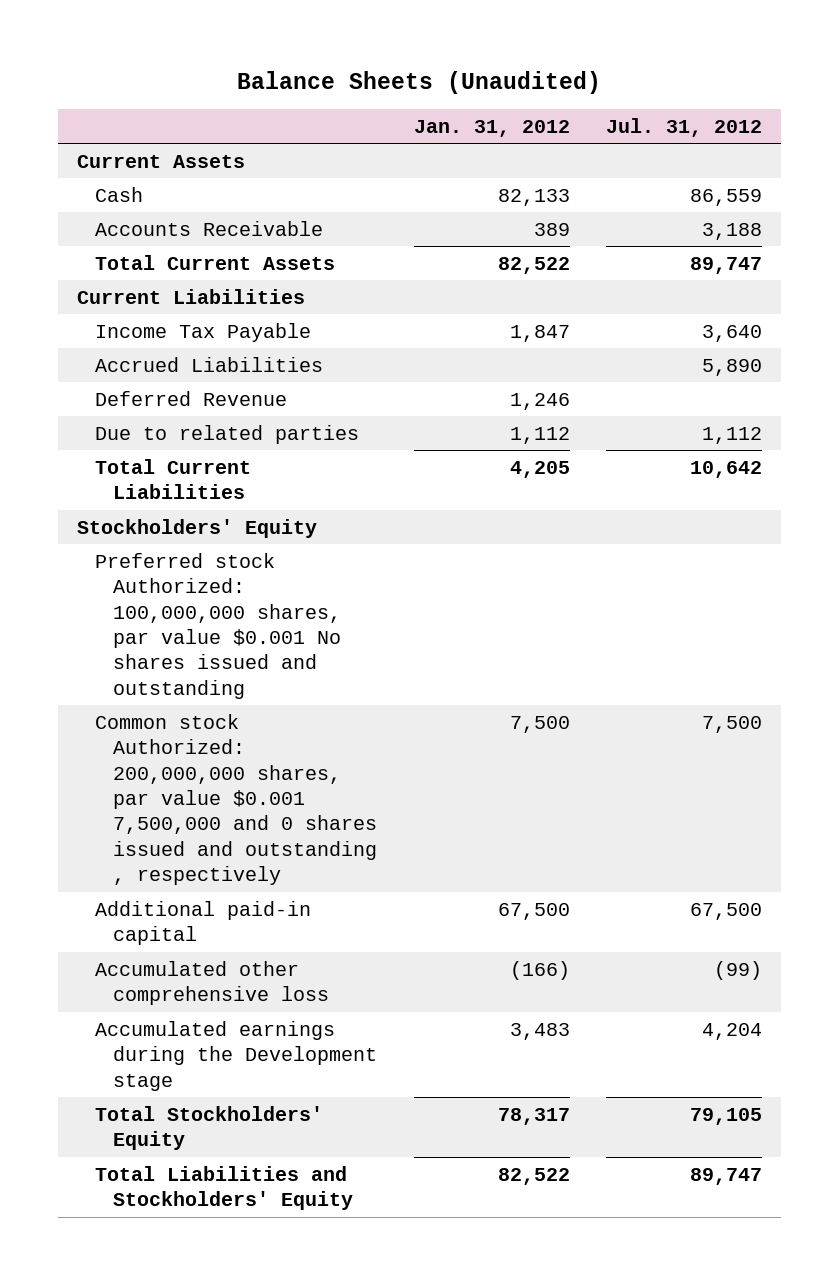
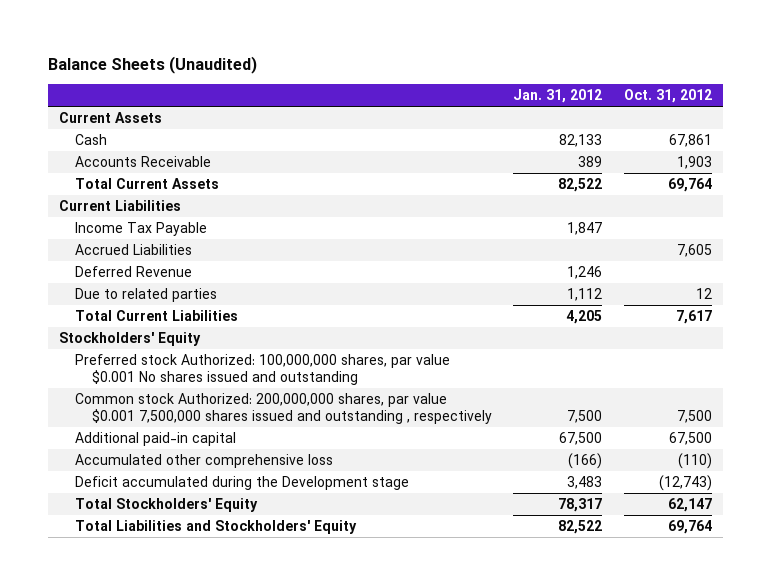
[606,117,763,137] Jul. 31, 2012 -> none
none -> [624,89,713,104] Oct. 31, 2012
[94,713,377,886] Common stock Authorized: 200,000,000 shares, par value $0.001 7,500,000 and 0 shares issued and outstanding , respectively -> [75,393,492,425] Common stock Authorized: 200,000,000 shares, par value $0.001 7,500,000 shares issued and outstanding , respectively
[94,1020,377,1091] Accumulated earnings during the Development stage -> [75,476,410,491] Deficit accumulated during the Development stage

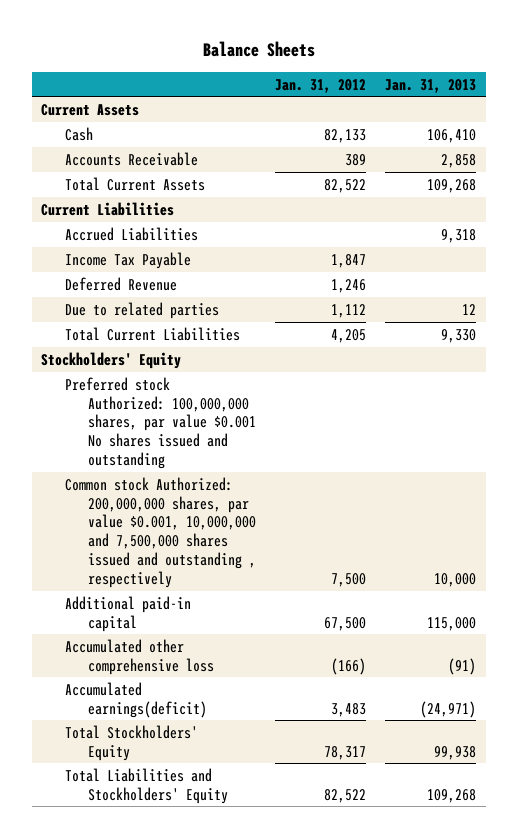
[48,55,258,74] Balance Sheets (Unaudited) -> [202,41,315,58] Balance Sheets
[624,89,713,104] Oct. 31, 2012 -> none
none -> [385,78,477,93] Jan. 31, 2013
[75,222,208,237] Income Tax Payable -> [64,251,191,269] Income Tax Payable
[75,393,492,425] Common stock Authorized: 200,000,000 shares, par value $0.001 7,500,000 shares issued and outstanding , respectively -> [64,476,257,588] Common stock Authorized: 200,000,000 shares, par value $0.001, 10,000,000 and 7,500,000 shares issued and outstanding , respectively
[75,476,410,491] Deficit accumulated during the Development stage -> [64,681,208,718] Accumulated earnings(deficit)

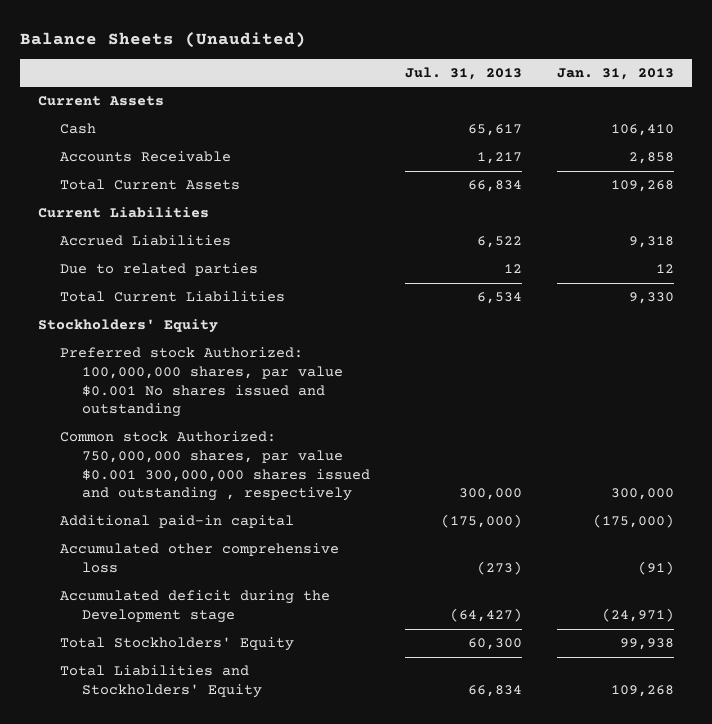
[202,41,315,58] Balance Sheets -> [20,31,307,48] Balance Sheets (Unaudited)
[275,78,367,93] Jan. 31, 2012 -> none
none -> [404,66,522,80] Jul. 31, 2013
[64,251,191,269] Income Tax Payable -> none
[64,276,177,291] Deferred Revenue -> none
[64,476,257,588] Common stock Authorized: 200,000,000 shares, par value $0.001, 10,000,000 and 7,500,000 shares issued and outstanding , respectively -> [59,431,370,502] Common stock Authorized: 750,000,000 shares, par value $0.001 300,000,000 shares issued and outstanding , respectively
[434,572,477,587] 10,000 -> [611,488,675,501] 300,000
[427,616,477,631] 115,000 -> [593,514,675,529] (175,000)
[64,681,208,718] Accumulated earnings(deficit) -> [59,590,330,624] Accumulated deficit during the Development stage

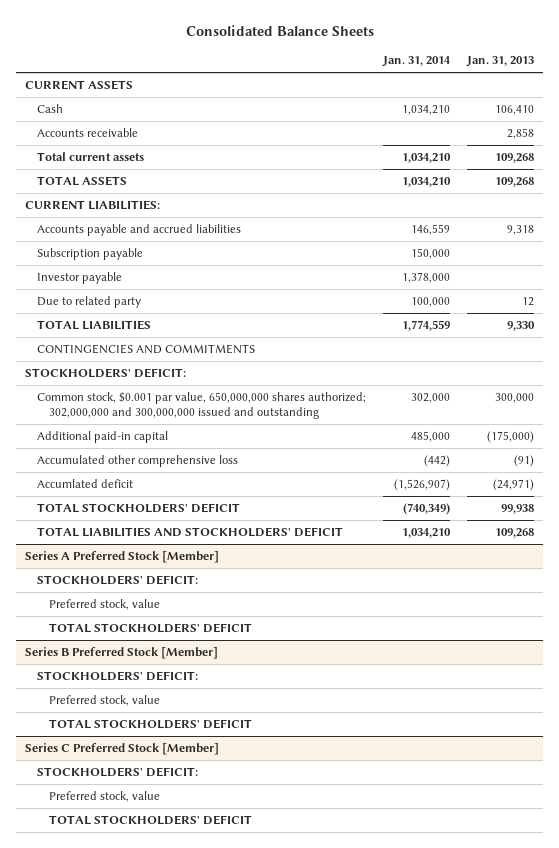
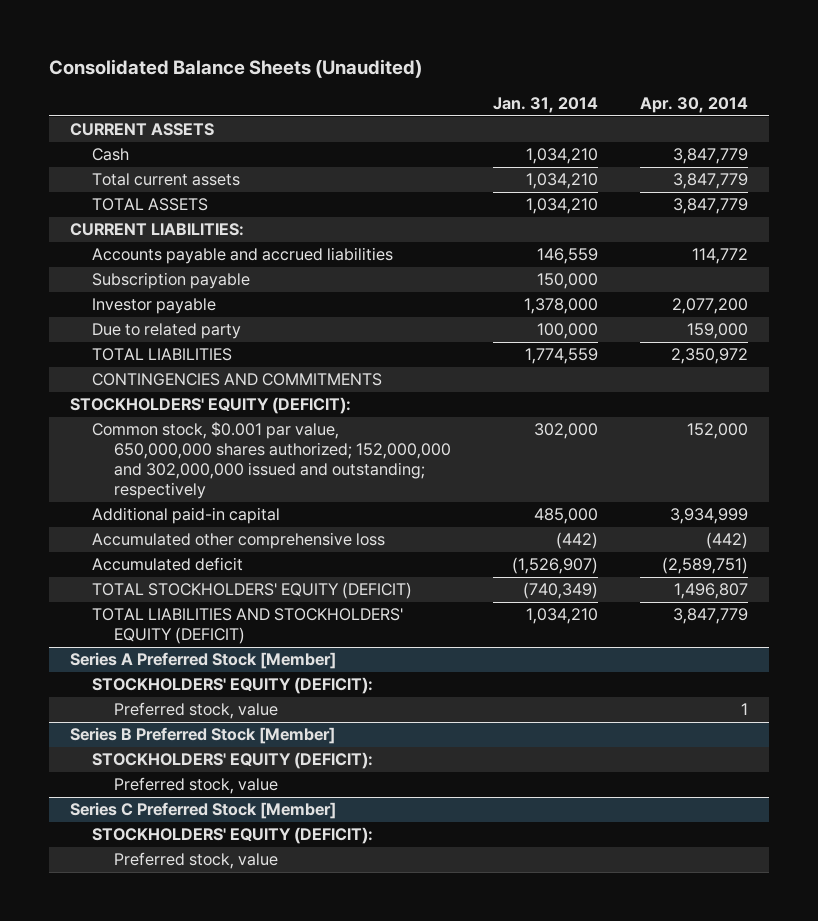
[185,24,374,36] Consolidated Balance Sheets -> [48,59,422,79] Consolidated Balance Sheets (Unaudited)
[466,56,535,68] Jan. 31, 2013 -> none
none -> [640,96,749,113] Apr. 30, 2014
[36,128,138,138] Accounts receivable -> none
[24,368,186,379] STOCKHOLDERS' DEFICIT: -> [69,397,351,415] STOCKHOLDERS' EQUITY (DEFICIT):
[36,392,366,420] Common stock, $0.001 par value, 650,000,000 shares authorized; 302,000,000 and 300,000,000 issued and outstanding -> [92,421,452,499] Common stock, $0.001 par value, 650,000,000 shares authorized; 152,000,000 and 302,000,000 issued and outstanding; respectively
[36,479,133,489] Accumlated deficit -> [92,557,244,572] Accumulated deficit
[36,503,240,514] TOTAL STOCKHOLDERS' DEFICIT -> [92,582,413,600] TOTAL STOCKHOLDERS' EQUITY (DEFICIT)
[36,527,343,538] TOTAL LIABILITIES AND STOCKHOLDERS' DEFICIT -> [92,608,404,645] TOTAL LIABILITIES AND STOCKHOLDERS' EQUITY (DEFICIT)
[36,575,198,586] STOCKHOLDERS' DEFICIT: -> [92,677,374,695] STOCKHOLDERS' EQUITY (DEFICIT):
[49,623,253,634] TOTAL STOCKHOLDERS' DEFICIT -> none
[36,671,198,682] STOCKHOLDERS' DEFICIT: -> [92,752,374,770] STOCKHOLDERS' EQUITY (DEFICIT):
[49,719,253,730] TOTAL STOCKHOLDERS' DEFICIT -> none
[36,767,198,778] STOCKHOLDERS' DEFICIT: -> [92,827,374,845] STOCKHOLDERS' EQUITY (DEFICIT):
[49,815,253,826] TOTAL STOCKHOLDERS' DEFICIT -> none

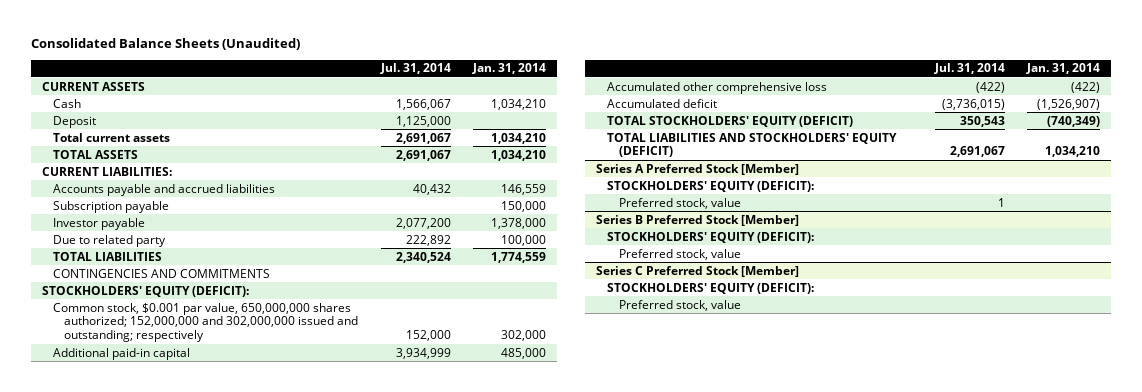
[640,96,749,113] Apr. 30, 2014 -> none
none -> [379,63,451,75] Jul. 31, 2014
none -> [53,115,97,128] Deposit
[556,532,599,550] (442) -> [1070,81,1100,93] (422)

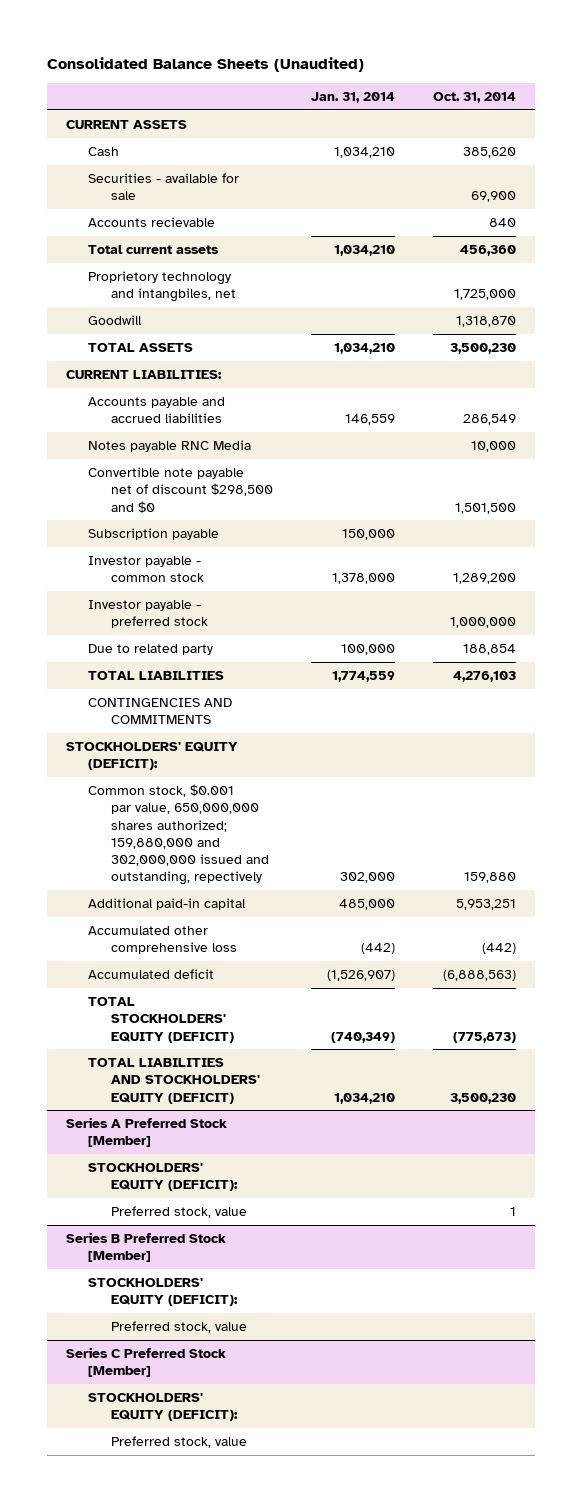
[379,63,451,75] Jul. 31, 2014 -> none
none -> [432,92,516,104] Oct. 31, 2014
[53,115,97,128] Deposit -> none
none -> [88,173,240,201] Securities - available for sale
none -> [88,217,216,228] Accounts recievable
none -> [88,271,236,303] Proprietory technology and intangbiles, net
none -> [88,315,143,326] Goodwill
none -> [88,440,252,453] Notes payable RNC Media
none -> [88,467,273,513] Convertible note payable net of discount $298,500 and $0
[53,217,146,230] Investor payable -> [88,556,204,583] Investor payable - common stock
none -> [88,600,208,629] Investor payable - preferred stock
[53,302,359,343] Common stock, $0.001 par value, 650,000,000 shares authorized; 152,000,000 and 302,000,000 issued and outstanding; respectively -> [88,784,269,885] Common stock, $0.001 par value, 650,000,000 shares authorized; 159,880,000 and 302,000,000 issued and outstanding, repectively
[1070,81,1100,93] (422) -> [360,943,395,955] (442)

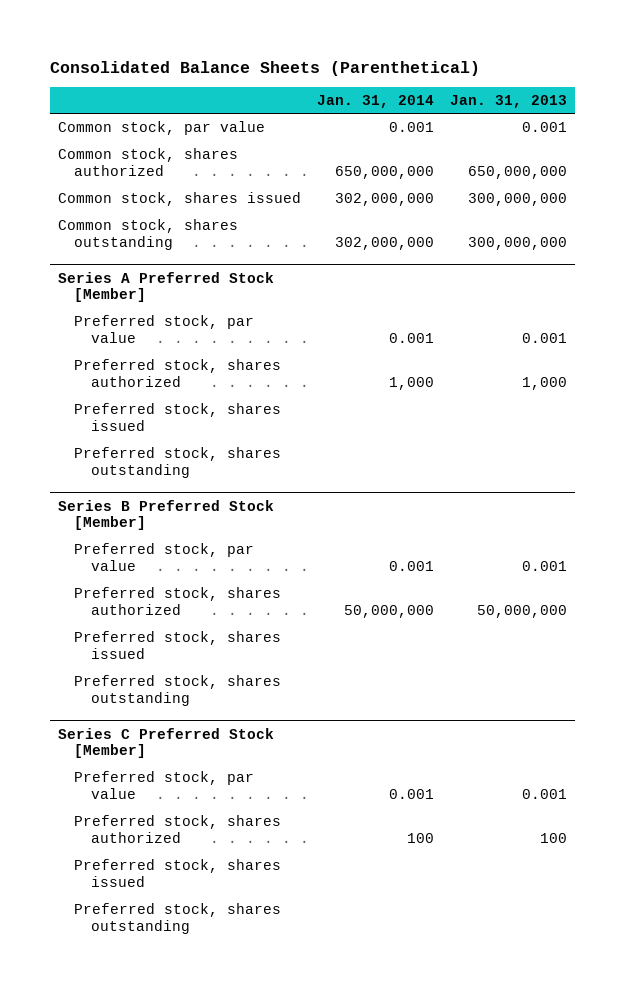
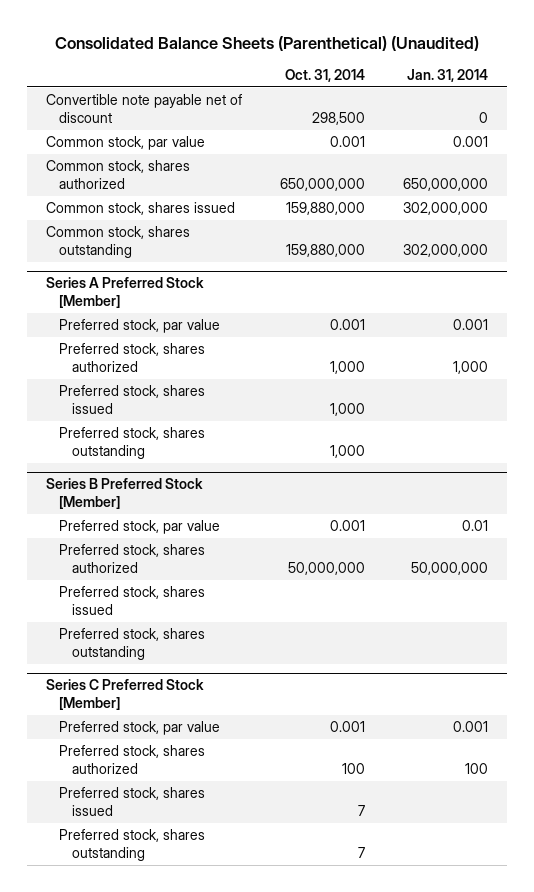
[50,60,481,76] Consolidated Balance Sheets (Parenthetical) -> [54,35,479,51] Consolidated Balance Sheets (Parenthetical) (Unaudited)
[449,94,567,108] Jan. 31, 2013 -> none
none -> [284,68,365,82] Oct. 31, 2014
none -> [45,94,242,124] Convertible note payable net of discount
[388,560,434,571] 0.001 -> [462,520,489,532] 0.01

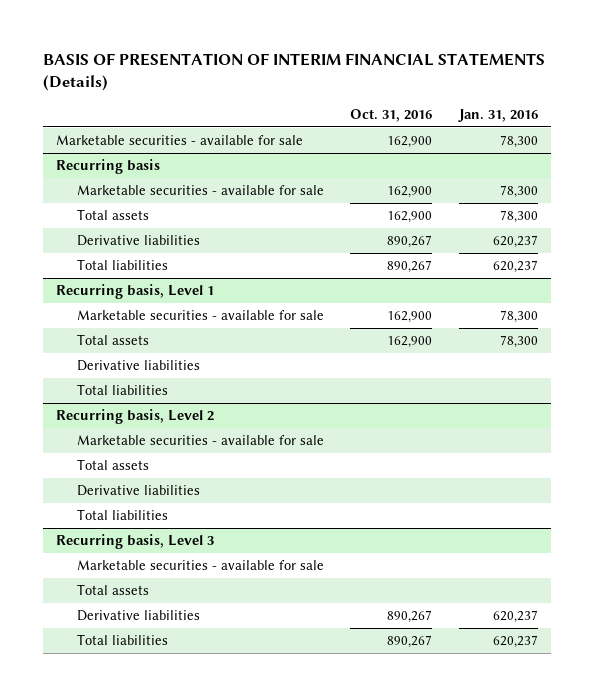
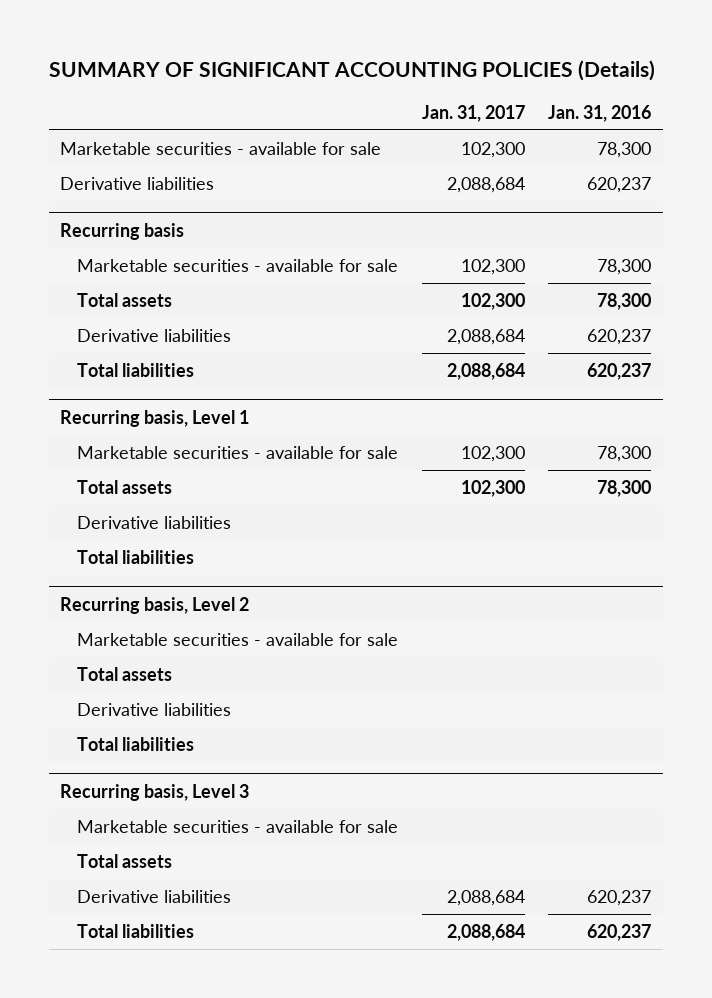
[42,53,545,92] BASIS OF PRESENTATION OF INTERIM FINANCIAL STATEMENTS (Details) -> [48,59,655,81] SUMMARY OF SIGNIFICANT ACCOUNTING POLICIES (Details)
[350,108,433,122] Oct. 31, 2016 -> none
none -> [421,104,525,122] Jan. 31, 2017
none -> [60,177,215,191] Derivative liabilities

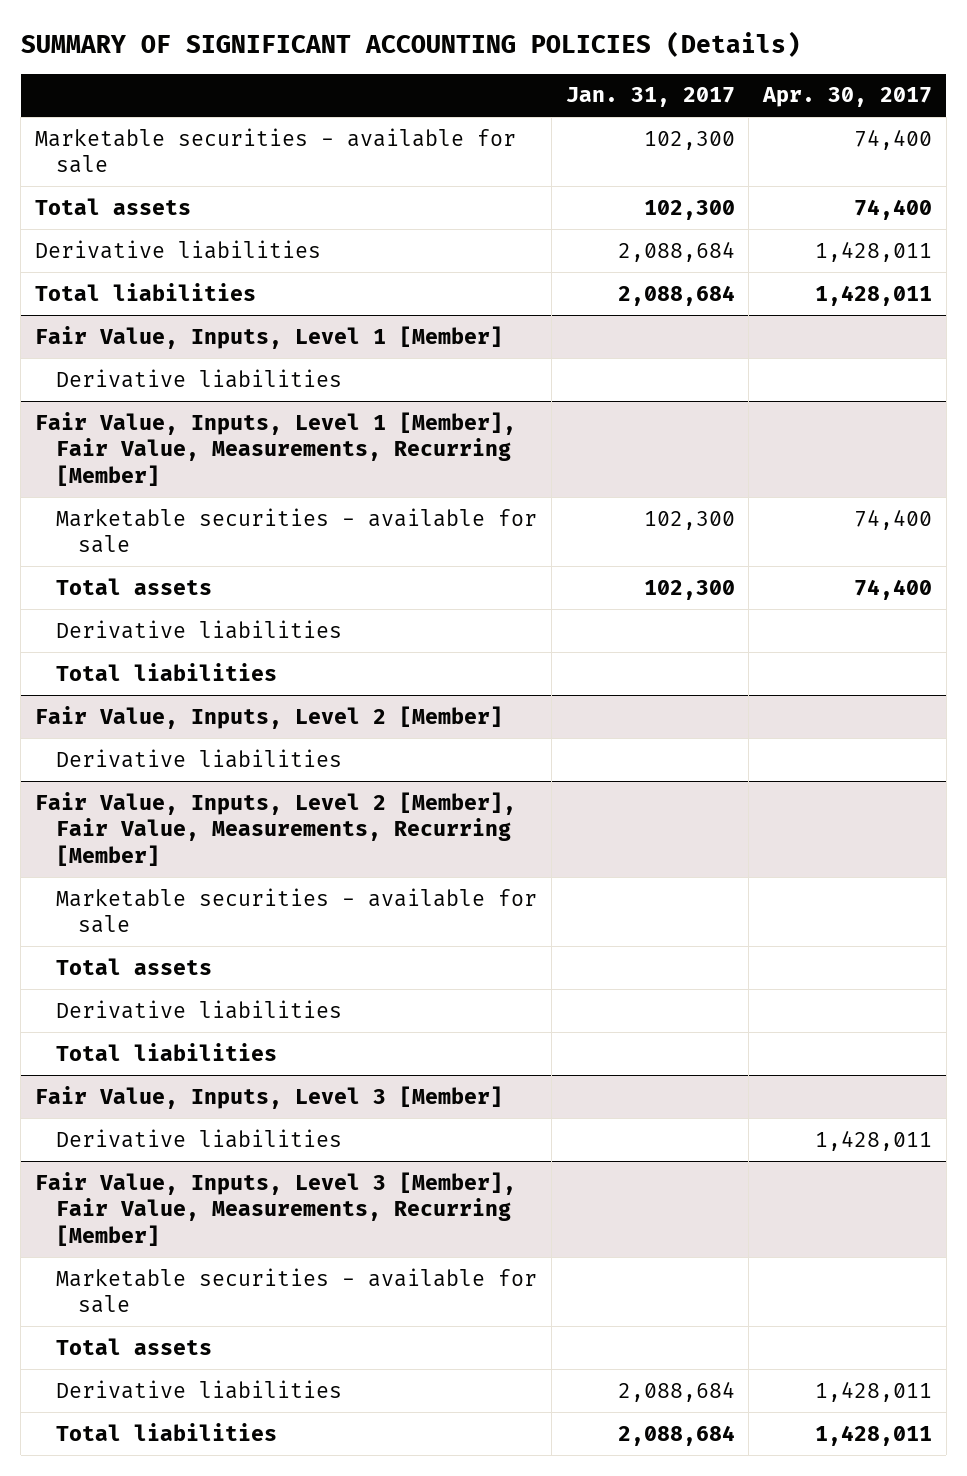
[548,104,652,122] Jan. 31, 2016 -> none
none -> [762,87,933,108] Apr. 30, 2017
[60,177,215,191] Derivative liabilities -> none
[60,222,185,240] Recurring basis -> none
[77,259,399,273] Marketable securities - available for sale -> none
[60,409,250,427] Recurring basis, Level 1 -> none
none -> [34,325,503,349] Fair Value, Inputs, Level 1 [Member]
none -> [56,368,343,388] Derivative liabilities
none -> [34,411,516,486] Fair Value, Inputs, Level 1 [Member], Fair Value, Measurements, Recurring [Member]
[60,596,250,614] Recurring basis, Level 2 -> none
none -> [34,705,503,729] Fair Value, Inputs, Level 2 [Member]
none -> [56,748,343,768] Derivative liabilities
none -> [34,791,516,866] Fair Value, Inputs, Level 2 [Member], Fair Value, Measurements, Recurring [Member]
[60,783,250,801] Recurring basis, Level 3 -> none
none -> [34,1085,503,1109] Fair Value, Inputs, Level 3 [Member]
none -> [56,1128,343,1148] Derivative liabilities
none -> [34,1171,516,1246] Fair Value, Inputs, Level 3 [Member], Fair Value, Measurements, Recurring [Member]

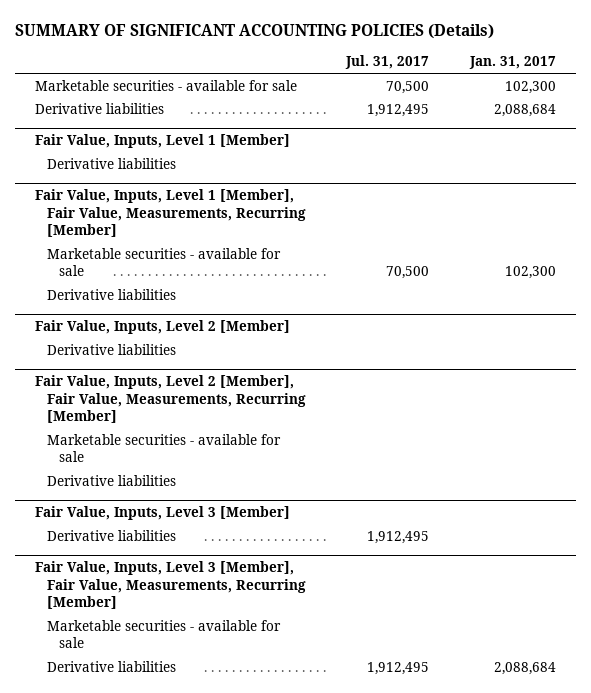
[762,87,933,108] Apr. 30, 2017 -> none
none -> [345,55,430,70] Jul. 31, 2017
[34,197,191,215] Total assets -> none
[34,282,256,301] Total liabilities -> none
[56,577,213,595] Total assets -> none
[56,662,278,681] Total liabilities -> none
[56,957,213,975] Total assets -> none
[56,1042,278,1061] Total liabilities -> none
[56,1337,213,1355] Total assets -> none
[56,1422,278,1441] Total liabilities -> none

